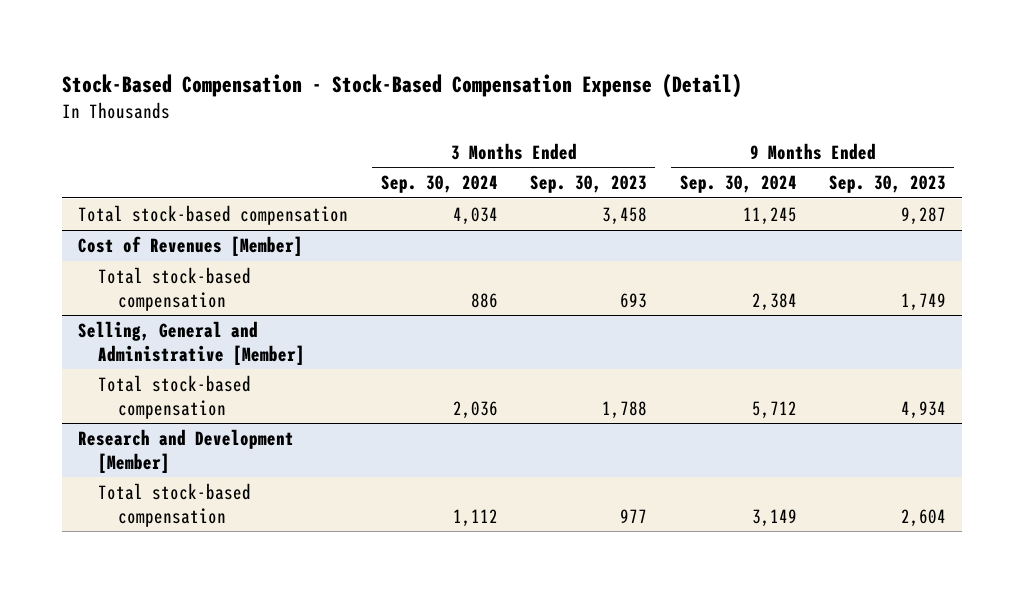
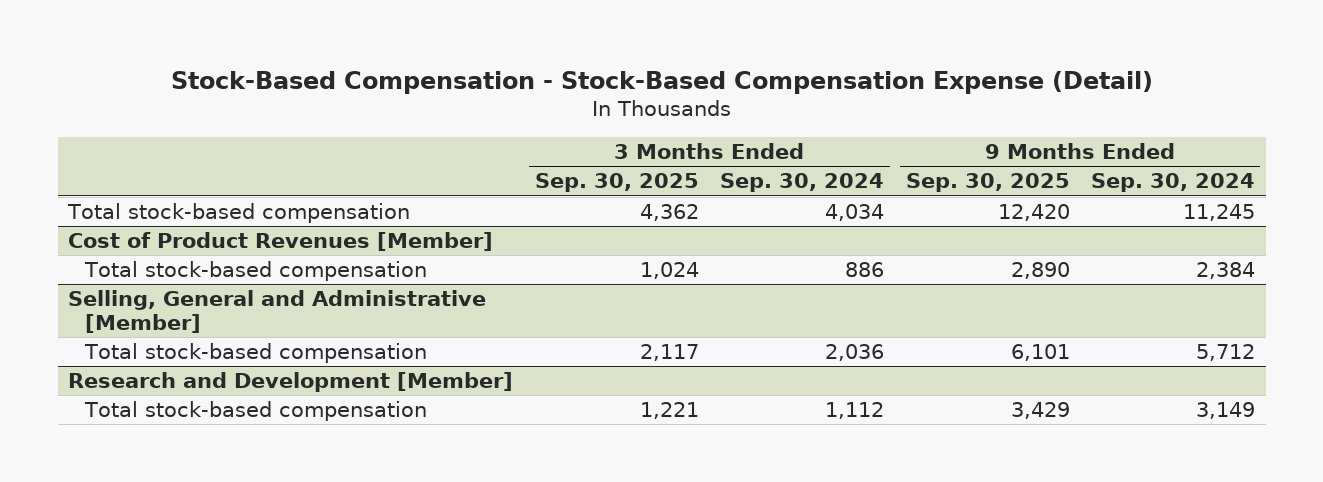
[530,175,648,194] Sep. 30, 2023 -> none
[829,175,947,194] Sep. 30, 2023 -> none
none -> [534,173,699,193] Sep. 30, 2025
none -> [905,173,1070,193] Sep. 30, 2025
[78,236,304,257] Cost of Revenues [Member] -> [68,232,494,252] Cost of Product Revenues [Member]

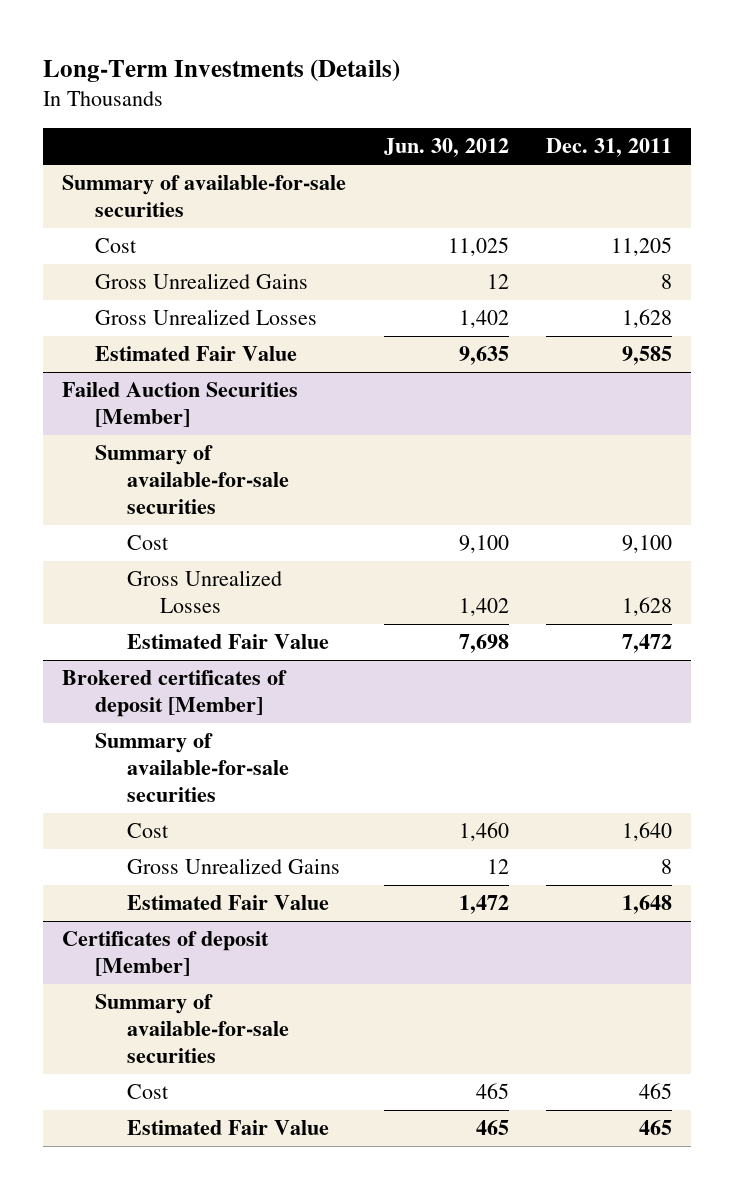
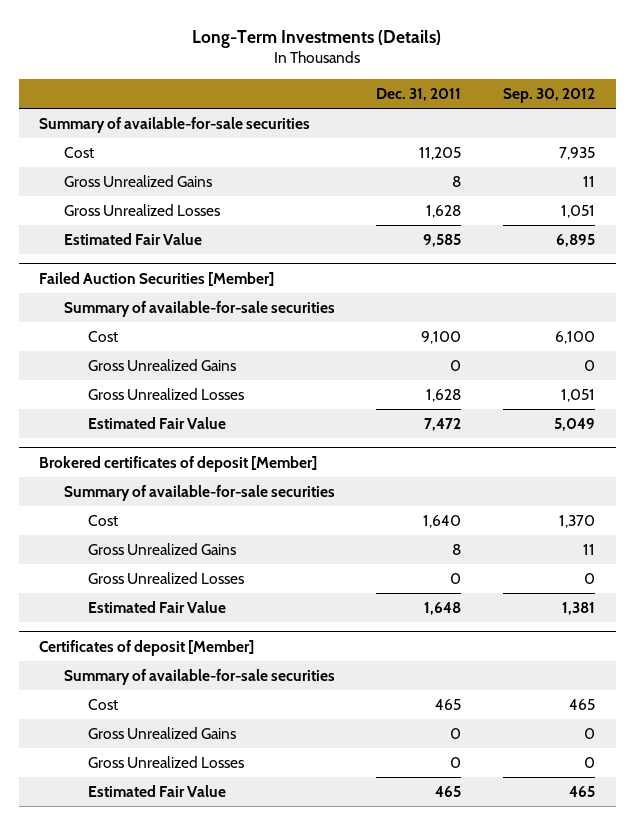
[383,138,509,158] Jun. 30, 2012 -> none
none -> [502,87,595,103] Sep. 30, 2012
none -> [87,359,236,372] Gross Unrealized Gains
none -> [87,572,244,585] Gross Unrealized Losses
none -> [87,727,236,740] Gross Unrealized Gains
none -> [87,756,244,769] Gross Unrealized Losses

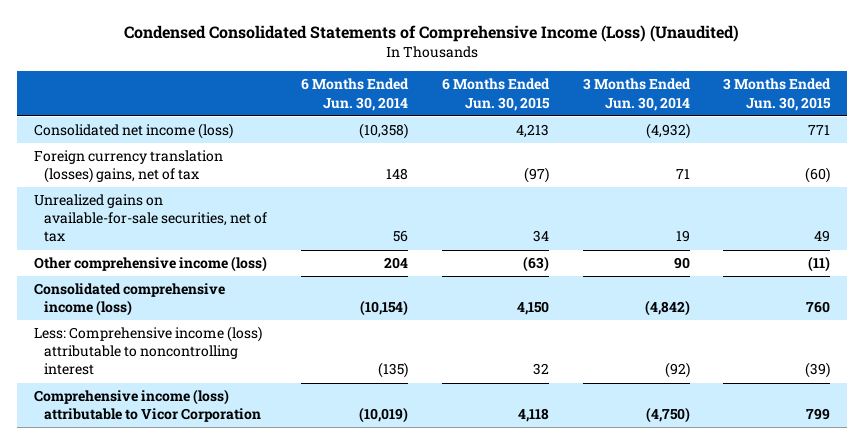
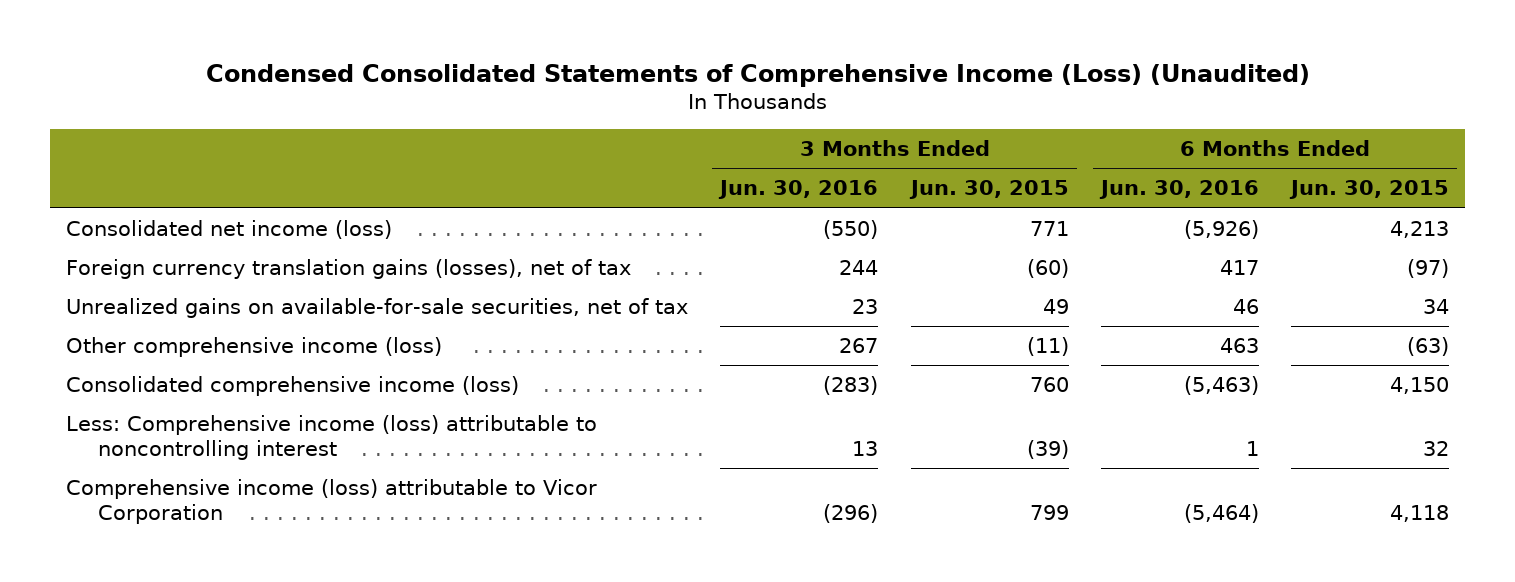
[300,78,409,111] 6 Months Ended Jun. 30, 2014 -> none
[582,78,691,111] 3 Months Ended Jun. 30, 2014 -> none
none -> [718,180,879,200] Jun. 30, 2016
none -> [1098,180,1259,200] Jun. 30, 2016
[33,150,223,184] Foreign currency translation (losses) gains, net of tax -> [66,259,632,280] Foreign currency translation gains (losses), net of tax

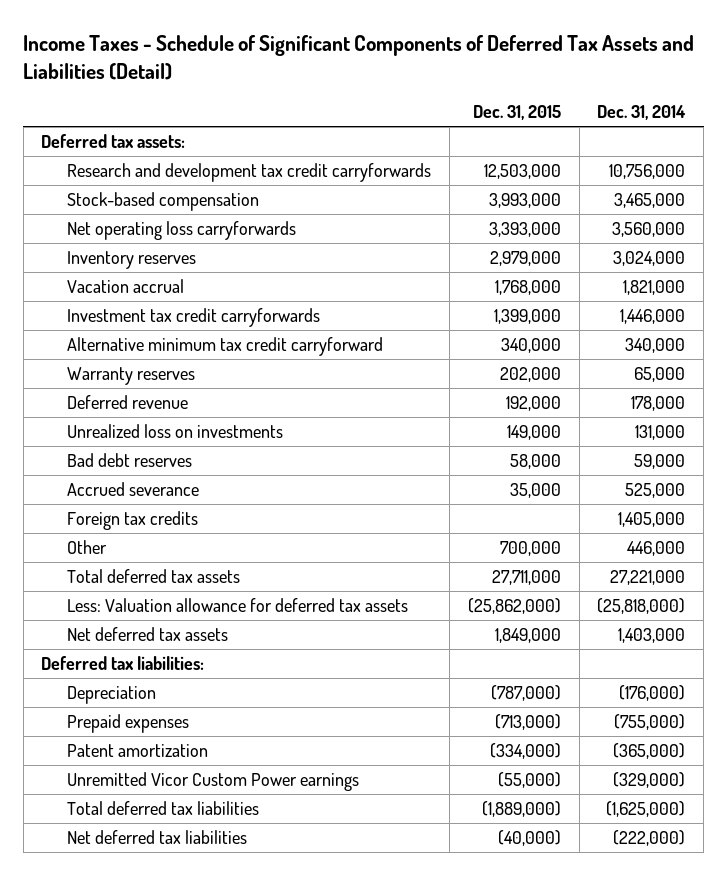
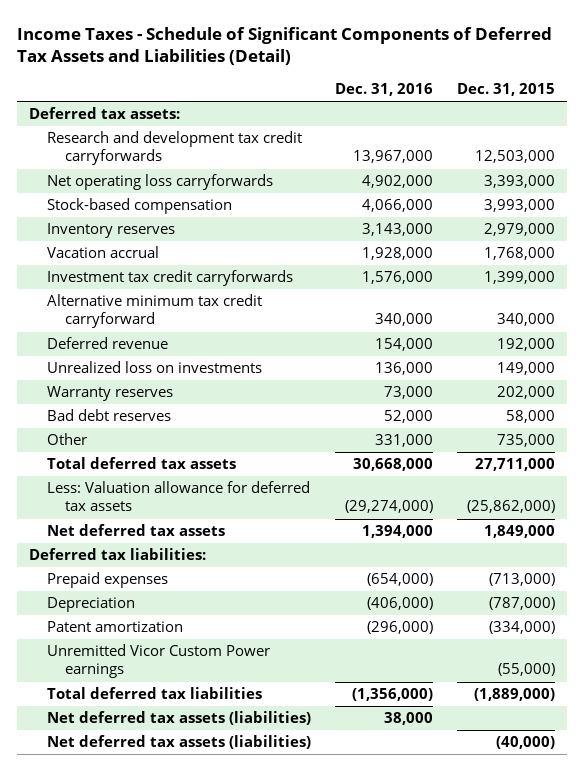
[597,105,687,121] Dec. 31, 2014 -> none
none -> [335,82,434,96] Dec. 31, 2016
[67,192,260,212] Stock-based compensation -> [46,198,232,215] Stock-based compensation
[67,367,196,386] Warranty reserves -> [46,386,173,402] Warranty reserves
[67,482,200,497] Accrued severance -> none
[67,511,199,531] Foreign tax credits -> none
[499,541,561,557] 700,000 -> [497,434,556,448] 735,000
[67,686,157,705] Depreciation -> [46,597,135,613] Depreciation
none -> [46,711,311,726] Net deferred tax assets (liabilities)
[67,830,248,845] Net deferred tax liabilities -> [46,735,311,750] Net deferred tax assets (liabilities)

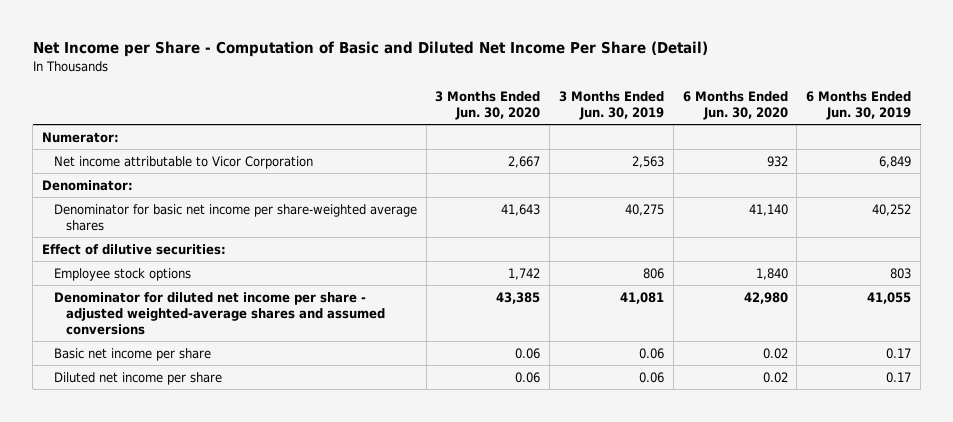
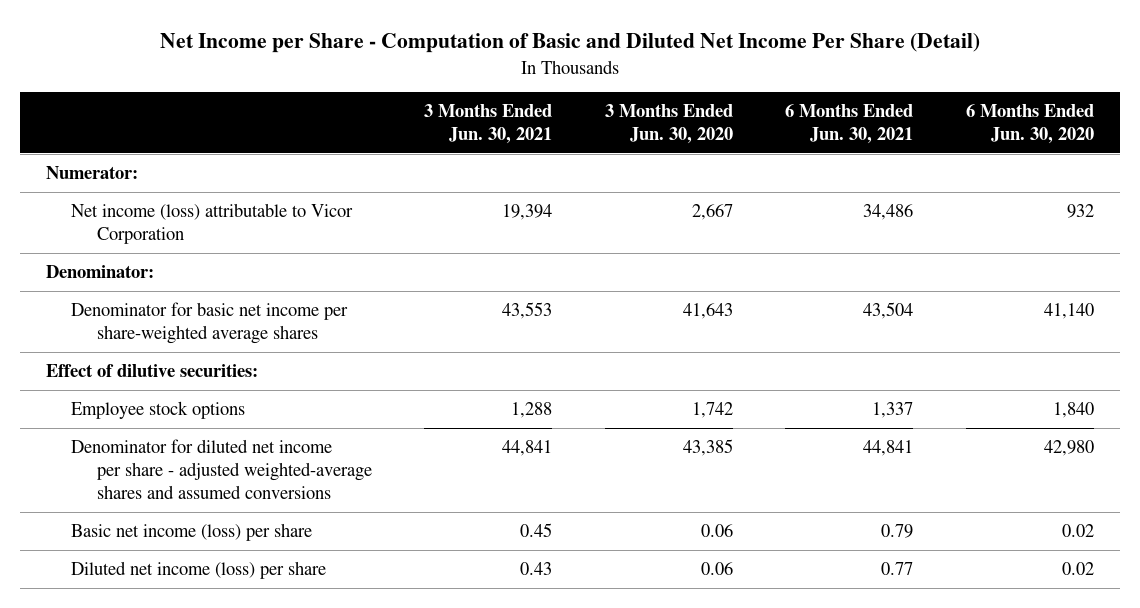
[559,90,665,120] 3 Months Ended Jun. 30, 2019 -> none
[806,90,912,120] 6 Months Ended Jun. 30, 2019 -> none
none -> [424,103,553,144] 3 Months Ended Jun. 30, 2021
none -> [785,103,914,144] 6 Months Ended Jun. 30, 2021
[53,156,313,170] Net income attributable to Vicor Corporation -> [71,202,354,244] Net income (loss) attributable to Vicor Corporation
[53,348,211,362] Basic net income per share -> [71,522,313,541] Basic net income (loss) per share
[53,372,222,386] Diluted net income per share -> [71,560,327,579] Diluted net income (loss) per share

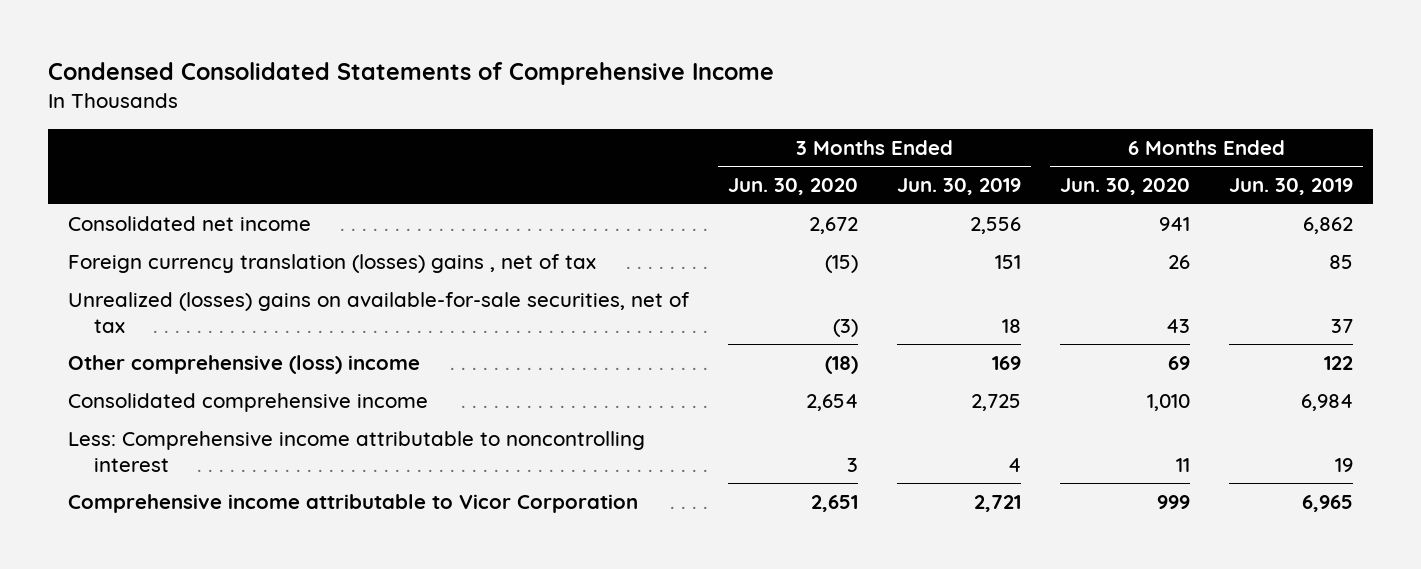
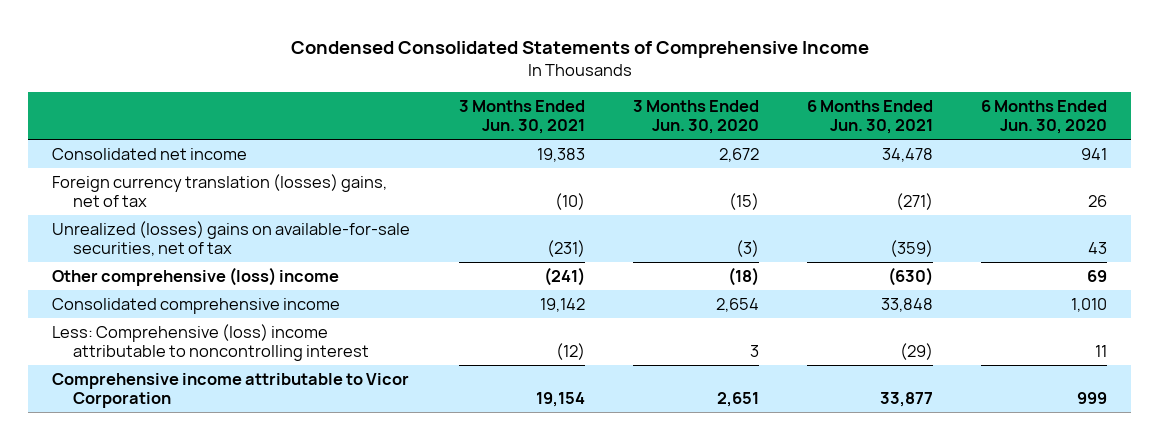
[897,178,1022,196] Jun. 30, 2019 -> none
[1229,178,1354,196] Jun. 30, 2019 -> none
none -> [458,99,585,134] 3 Months Ended Jun. 30, 2021
none -> [806,99,933,134] 6 Months Ended Jun. 30, 2021
[67,254,596,274] Foreign currency translation (losses) gains , net of tax -> [52,174,388,208] Foreign currency translation (losses) gains, net of tax
[67,431,645,472] Less: Comprehensive income attributable to noncontrolling interest -> [52,324,370,362] Less: Comprehensive (loss) income attributable to noncontrolling interest

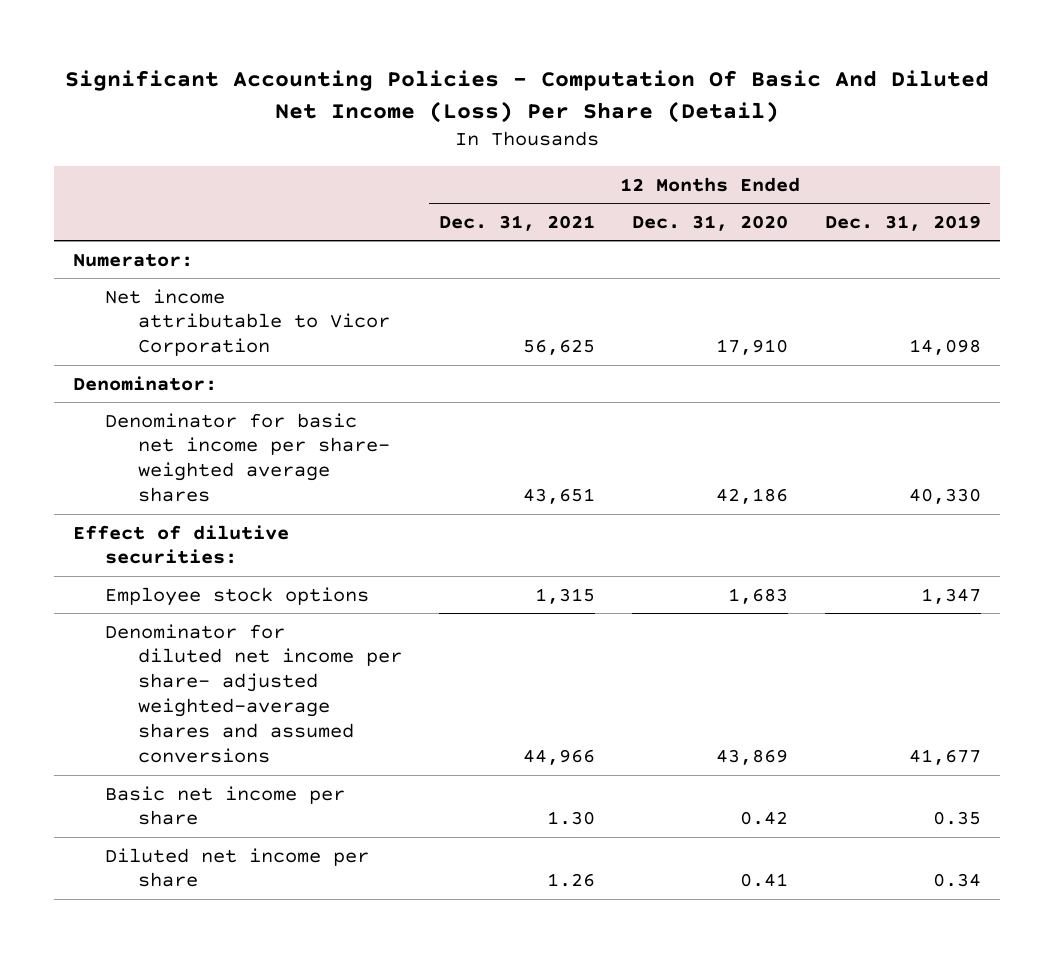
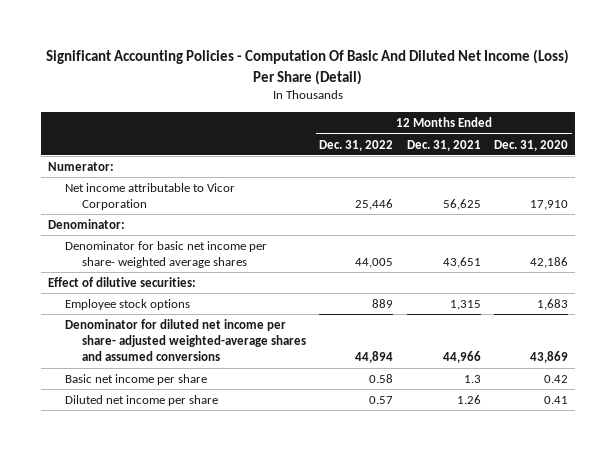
[825,214,982,231] Dec. 31, 2019 -> none
none -> [319,139,394,151] Dec. 31, 2022
[546,811,595,826] 1.30 -> [463,374,481,383] 1.3

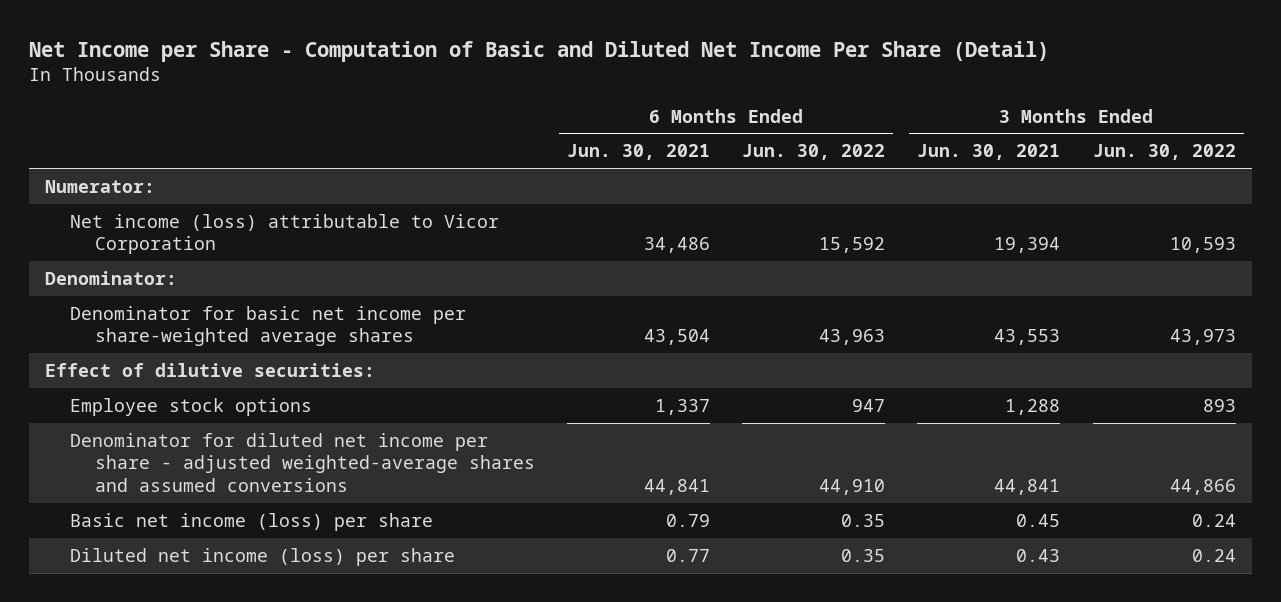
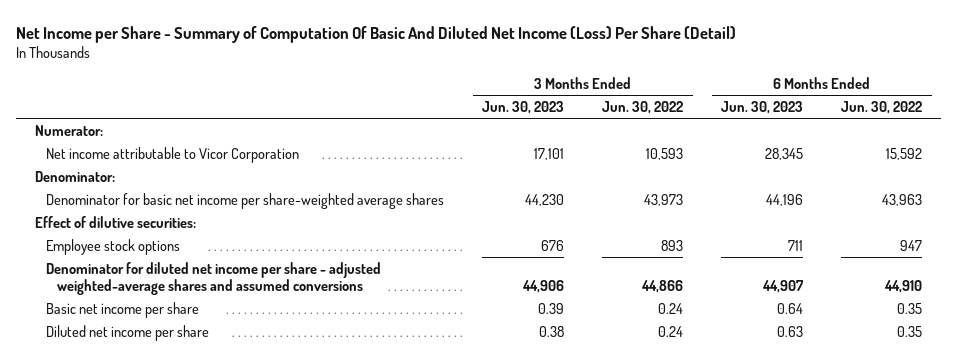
[28,40,1049,62] Net Income per Share - Computation of Basic and Diluted Net Income Per Share (Detail) -> [16,25,737,43] Net Income per Share - Summary of Computation Of Basic And Diluted Net Income (Loss) Per Share (Detail)
[566,144,710,161] Jun. 30, 2021 -> none
[917,144,1061,161] Jun. 30, 2021 -> none
none -> [482,101,565,115] Jun. 30, 2023
none -> [721,101,804,115] Jun. 30, 2023
[69,213,499,255] Net income (loss) attributable to Vicor Corporation -> [46,146,300,163] Net income attributable to Vicor Corporation
[69,512,433,531] Basic net income (loss) per share -> [46,301,200,318] Basic net income per share
[69,547,455,566] Diluted net income (loss) per share -> [46,324,210,341] Diluted net income per share

